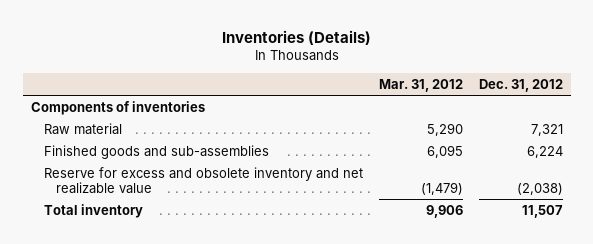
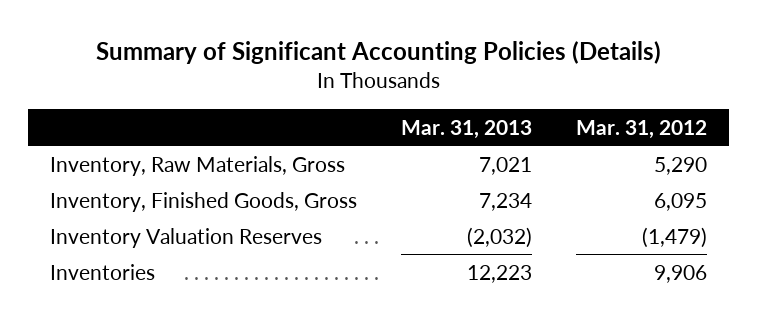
[221,29,371,45] Inventories (Details) -> [95,41,661,65] Summary of Significant Accounting Policies (Details)
[478,78,563,92] Dec. 31, 2012 -> none
none -> [401,119,533,139] Mar. 31, 2013
[30,100,205,115] Components of inventories -> none
[43,122,122,135] Raw material -> [49,155,345,176] Inventory, Raw Materials, Gross
[43,144,269,159] Finished goods and sub-assemblies -> [49,191,357,212] Inventory, Finished Goods, Gross
[43,166,363,195] Reserve for excess and obsolete inventory and net realizable value -> [49,227,322,248] Inventory Valuation Reserves
[43,203,143,218] Total inventory -> [49,263,155,280] Inventories

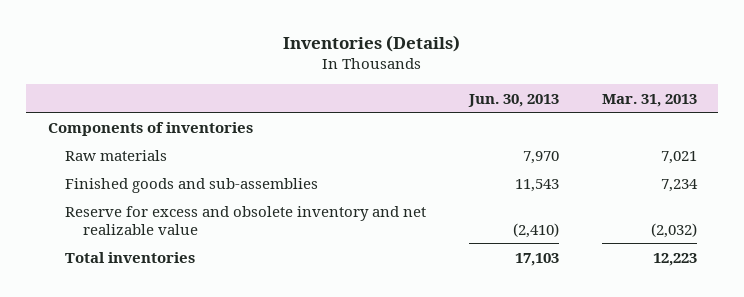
[95,41,661,65] Summary of Significant Accounting Policies (Details) -> [283,35,461,53] Inventories (Details)
[576,119,708,139] Mar. 31, 2012 -> none
none -> [468,93,560,107] Jun. 30, 2013
none -> [47,121,253,136] Components of inventories
[49,155,345,176] Inventory, Raw Materials, Gross -> [65,149,168,161] Raw materials
[49,191,357,212] Inventory, Finished Goods, Gross -> [65,177,319,193] Finished goods and sub-assemblies
[49,227,322,248] Inventory Valuation Reserves -> [65,205,427,235] Reserve for excess and obsolete inventory and net realizable value
[49,263,155,280] Inventories -> [65,251,196,263] Total inventories

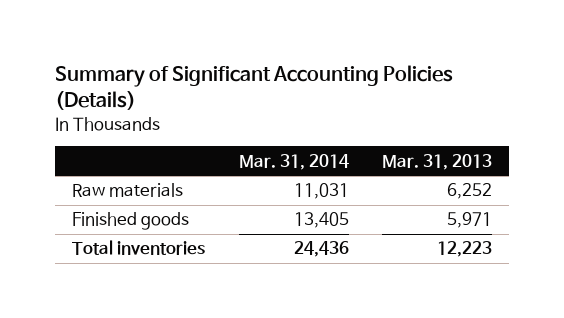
[283,35,461,53] Inventories (Details) -> [55,65,454,111] Summary of Significant Accounting Policies (Details)
[468,93,560,107] Jun. 30, 2013 -> none
none -> [238,153,349,170] Mar. 31, 2014
[47,121,253,136] Components of inventories -> none
[65,205,427,235] Reserve for excess and obsolete inventory and net realizable value -> none
[660,150,697,164] 7,021 -> [447,183,493,200] 6,252
[65,177,319,193] Finished goods and sub-assemblies -> [71,212,189,231] Finished goods
[660,178,698,192] 7,234 -> [447,212,493,229] 5,971

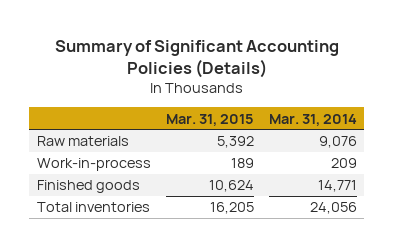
[382,153,493,170] Mar. 31, 2013 -> none
none -> [165,113,254,126] Mar. 31, 2015
[293,183,349,200] 11,031 -> [318,136,357,149] 9,076
none -> [36,158,151,172] Work-in-process
[293,212,349,229] 13,405 -> [317,180,357,193] 14,771
[293,241,349,258] 24,436 -> [309,202,357,215] 24,056

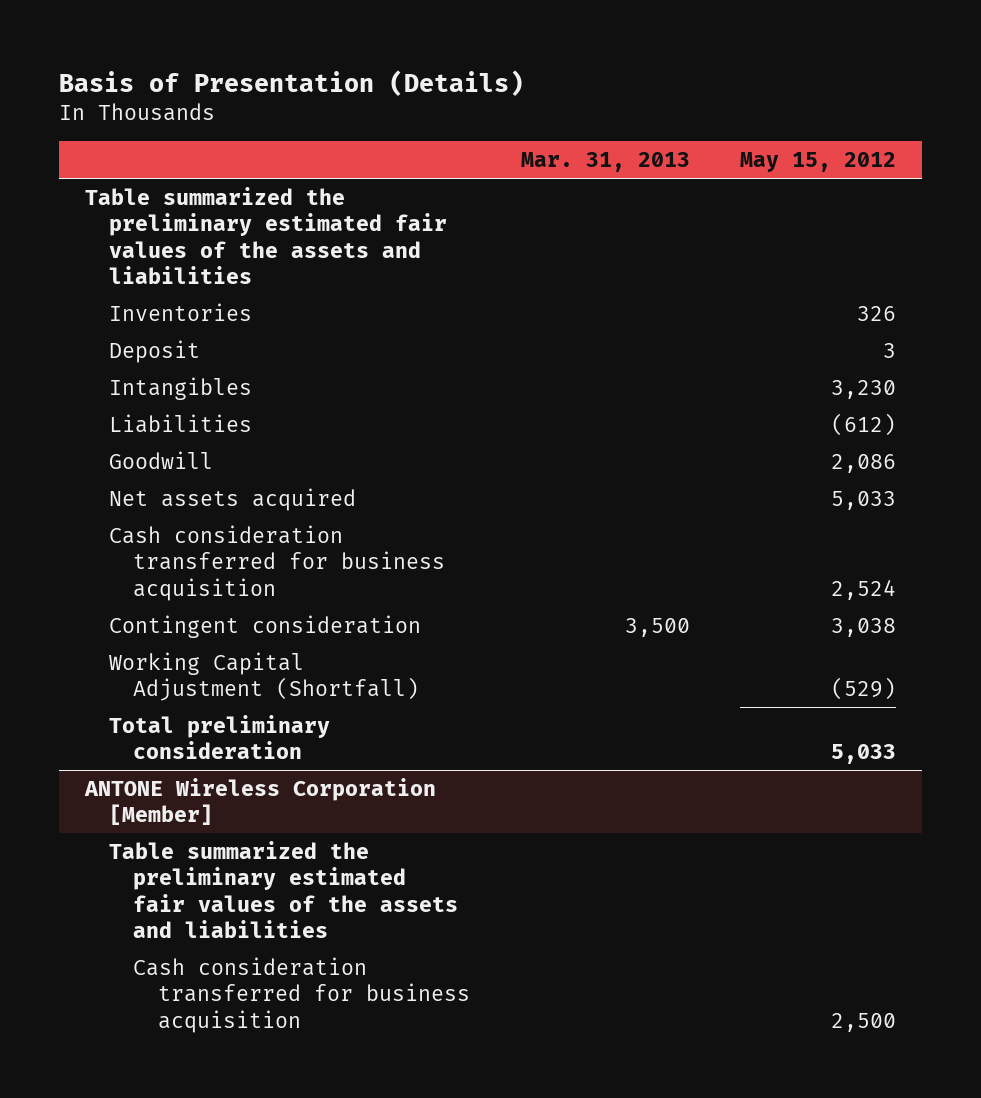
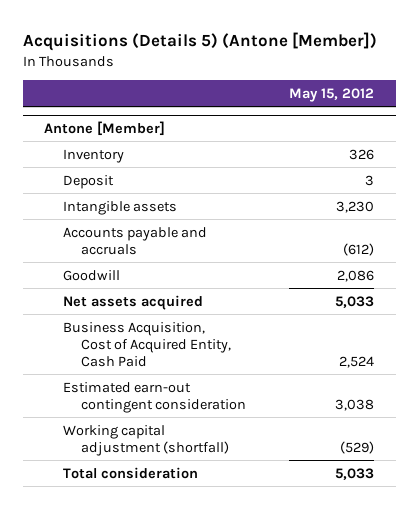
[59,69,525,96] Basis of Presentation (Details) -> [22,31,377,51] Acquisitions (Details 5) (Antone [Member])
[520,152,690,173] Mar. 31, 2013 -> none
[84,186,447,285] Table summarized the preliminary estimated fair values of the assets and liabilities -> none
none -> [44,121,166,137] Antone [Member]
[108,302,252,321] Inventories -> [62,148,124,163] Inventory
[108,376,252,400] Intangibles -> [62,200,177,215] Intangible assets
[108,413,252,433] Liabilities -> [62,226,207,255] Accounts payable and accruals
[83,777,436,826] ANTONE Wireless Corporation [Member] -> none
[108,840,459,939] Table summarized the preliminary estimated fair values of the assets and liabilities -> none
[133,956,470,1033] Cash consideration transferred for business acquisition -> none
[108,524,446,601] Cash consideration transferred for business acquisition -> [62,321,232,367] Business Acquisition, Cost of Acquired Entity, Cash Paid
[108,614,421,638] Contingent consideration -> [62,381,247,413] Estimated earn-out contingent consideration
[108,651,420,702] Working Capital Adjustment (Shortfall) -> [62,424,230,456] Working capital adjustment (shortfall)
[108,714,330,760] Total preliminary consideration -> [62,466,198,479] Total consideration

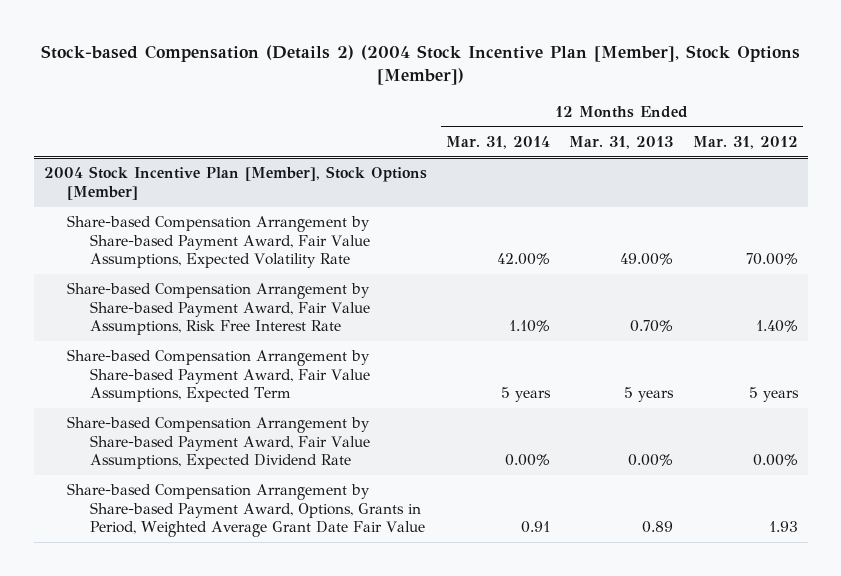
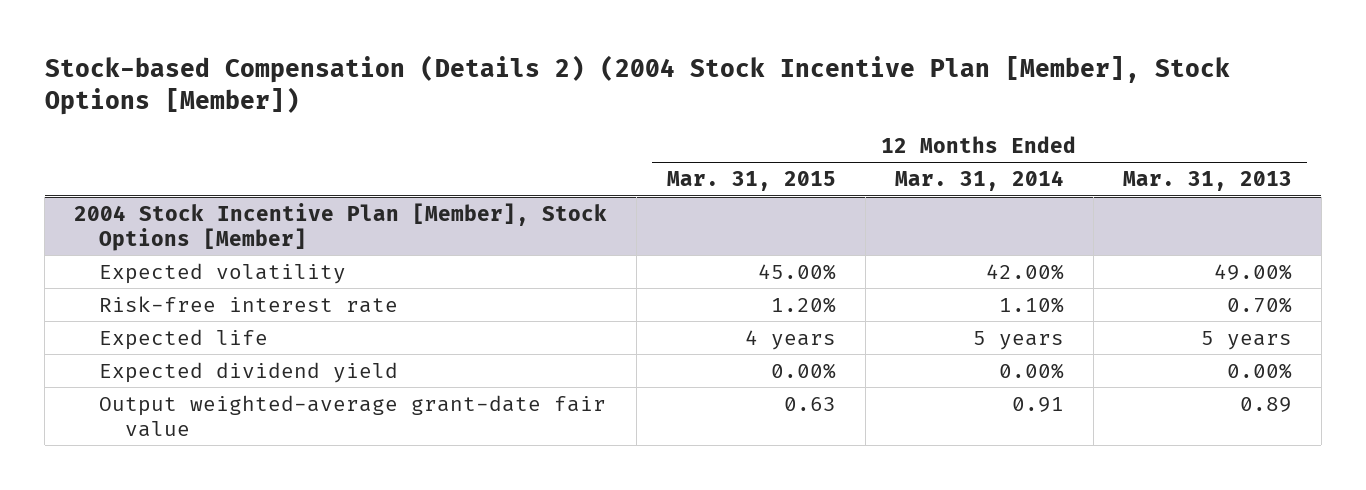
[692,135,798,149] Mar. 31, 2012 -> none
none -> [666,171,836,192] Mar. 31, 2015
[66,215,370,269] Share-based Compensation Arrangement by Share-based Payment Award, Fair Value Assumptions, Expected Volatility Rate -> [99,262,347,284] Expected volatility
[66,282,370,336] Share-based Compensation Arrangement by Share-based Payment Award, Fair Value Assumptions, Risk Free Interest Rate -> [99,295,399,313] Risk-free interest rate
[66,349,370,403] Share-based Compensation Arrangement by Share-based Payment Award, Fair Value Assumptions, Expected Term -> [99,328,269,350] Expected life
[66,416,370,470] Share-based Compensation Arrangement by Share-based Payment Award, Fair Value Assumptions, Expected Dividend Rate -> [99,361,399,383] Expected dividend yield
[66,483,425,538] Share-based Compensation Arrangement by Share-based Payment Award, Options, Grants in Period, Weighted Average Grant Date Fair Value -> [99,394,607,437] Output weighted-average grant-date fair value

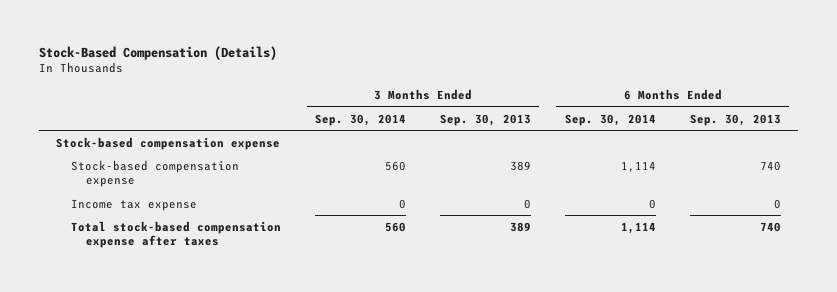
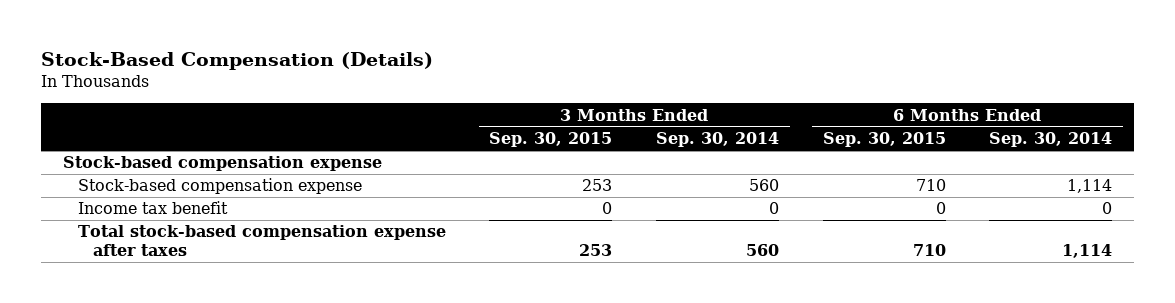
[440,113,532,126] Sep. 30, 2013 -> none
[689,113,781,126] Sep. 30, 2013 -> none
none -> [489,132,613,148] Sep. 30, 2015
none -> [822,132,946,148] Sep. 30, 2015
[71,198,198,211] Income tax expense -> [77,201,228,215] Income tax benefit

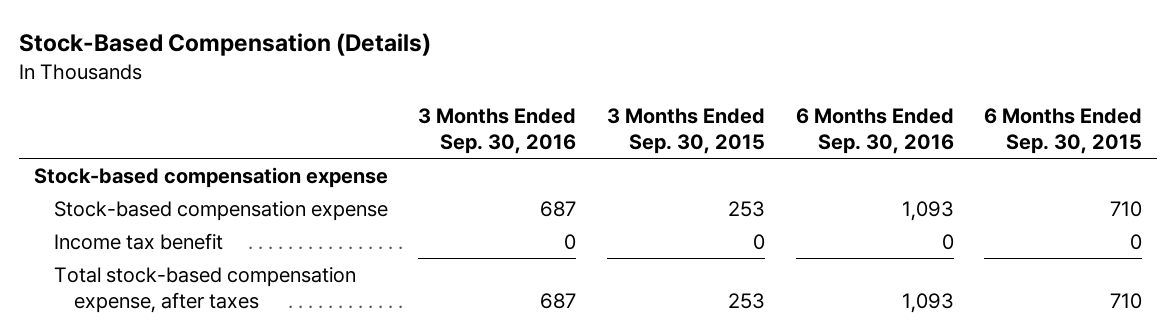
[656,132,780,148] Sep. 30, 2014 -> none
[989,132,1113,148] Sep. 30, 2014 -> none
none -> [418,107,577,155] 3 Months Ended Sep. 30, 2016
none -> [795,107,954,155] 6 Months Ended Sep. 30, 2016
[77,225,446,257] Total stock-based compensation expense after taxes -> [53,266,356,314] Total stock-based compensation expense, after taxes

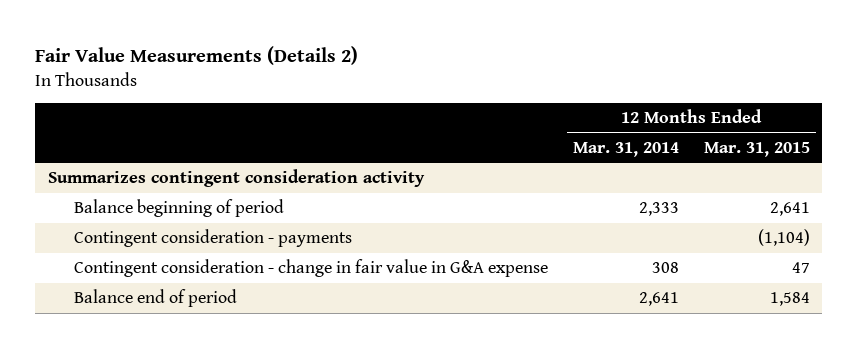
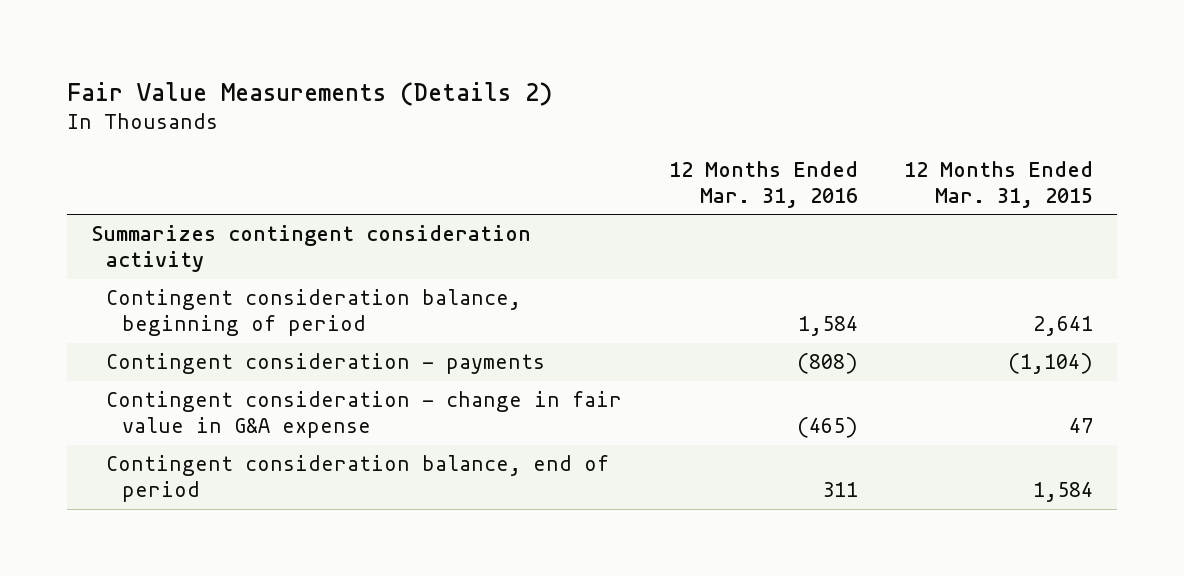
[572,141,679,157] Mar. 31, 2014 -> none
none -> [668,160,858,208] 12 Months Ended Mar. 31, 2016
[73,199,284,218] Balance beginning of period -> [106,289,522,337] Contingent consideration balance, beginning of period
[73,289,237,308] Balance end of period -> [106,455,610,503] Contingent consideration balance, end of period

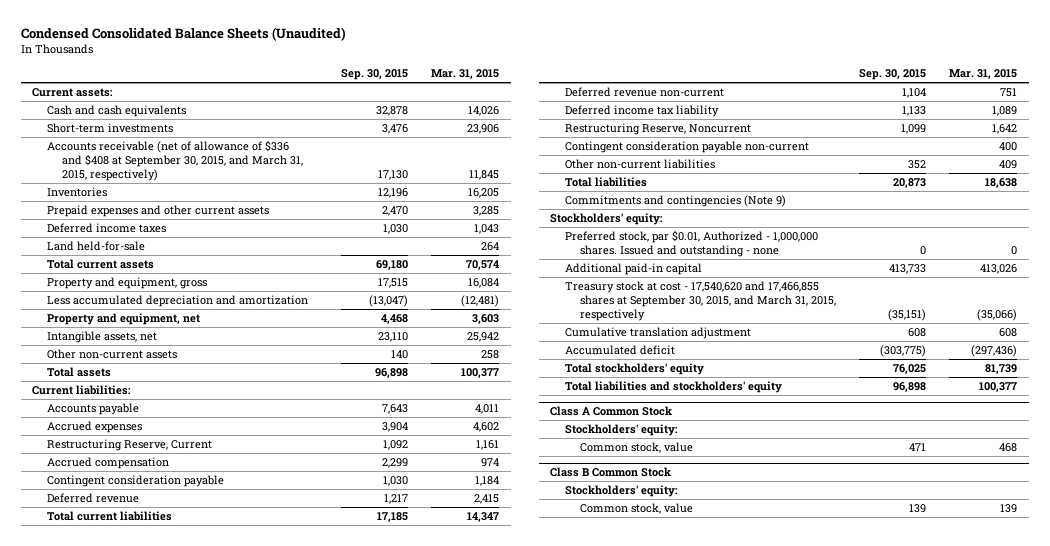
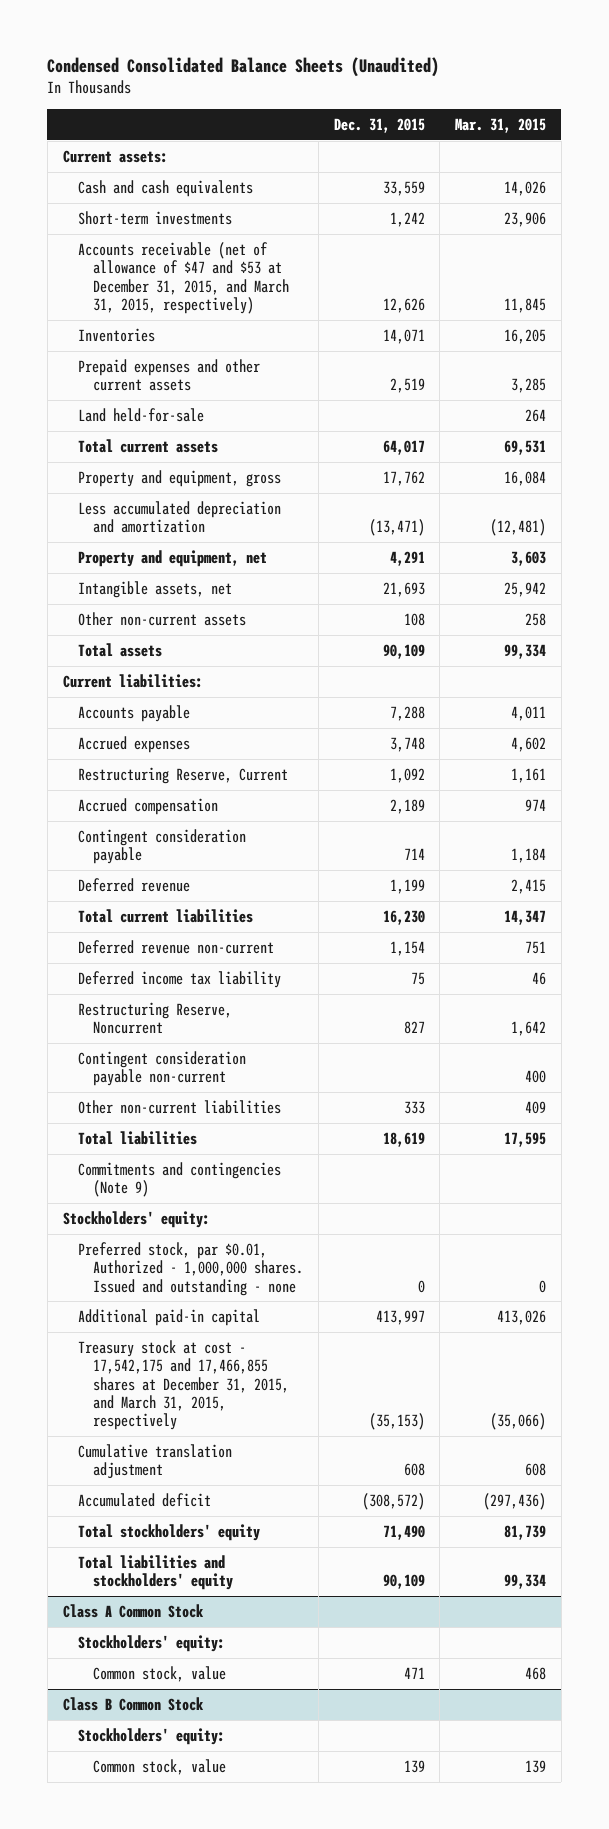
[340,69,408,81] Sep. 30, 2015 -> none
none -> [333,118,425,134] Dec. 31, 2015
[47,139,303,181] Accounts receivable (net of allowance of $336 and $408 at September 30, 2015, and March 31, 2015, respectively) -> [77,241,290,314] Accounts receivable (net of allowance of $47 and $53 at December 31, 2015, and March 31, 2015, respectively)
[47,222,167,233] Deferred income taxes -> none
[466,259,500,270] 70,574 -> [504,439,547,455] 69,531
[461,367,500,378] 100,377 -> [504,643,547,659] 99,334
[992,105,1018,116] 1,089 -> [532,971,547,985] 46
[985,177,1018,188] 18,638 -> [504,1131,547,1147] 17,595
[565,280,836,321] Treasury stock at cost - 17,540,620 and 17,466,855 shares at September 30, 2015, and March 31, 2015, respectively -> [77,1339,290,1431] Treasury stock at cost - 17,542,175 and 17,466,855 shares at December 31, 2015, and March 31, 2015, respectively
[979,381,1018,392] 100,377 -> [504,1574,547,1590] 99,334

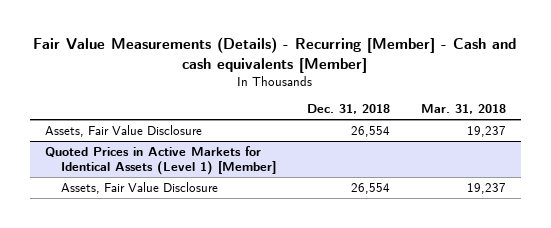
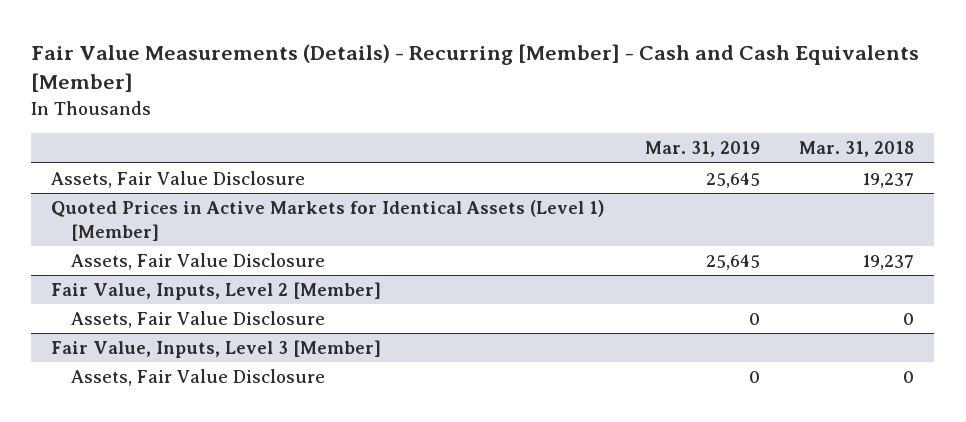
[33,37,517,73] Fair Value Measurements (Details) - Recurring [Member] - Cash and cash equivalents [Member] -> [31,44,920,93] Fair Value Measurements (Details) - Recurring [Member] - Cash and Cash Equivalents [Member]
[306,103,390,114] Dec. 31, 2018 -> none
none -> [644,141,760,158] Mar. 31, 2019
none -> [51,282,382,301] Fair Value, Inputs, Level 2 [Member]
none -> [71,311,326,329] Assets, Fair Value Disclosure
none -> [51,340,382,359] Fair Value, Inputs, Level 3 [Member]
none -> [71,369,326,387] Assets, Fair Value Disclosure

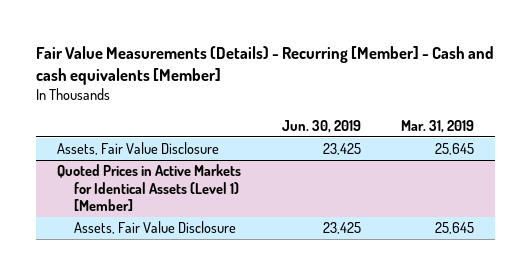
[31,44,920,93] Fair Value Measurements (Details) - Recurring [Member] - Cash and Cash Equivalents [Member] -> [36,45,495,85] Fair Value Measurements (Details) - Recurring [Member] - Cash and cash equivalents [Member]
[799,141,915,158] Mar. 31, 2018 -> none
none -> [281,119,361,133] Jun. 30, 2019
[51,282,382,301] Fair Value, Inputs, Level 2 [Member] -> none
[71,311,326,329] Assets, Fair Value Disclosure -> none
[51,340,382,359] Fair Value, Inputs, Level 3 [Member] -> none
[71,369,326,387] Assets, Fair Value Disclosure -> none

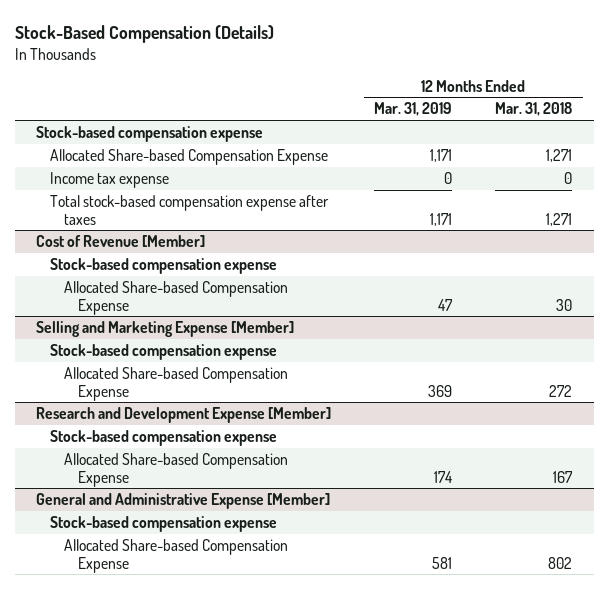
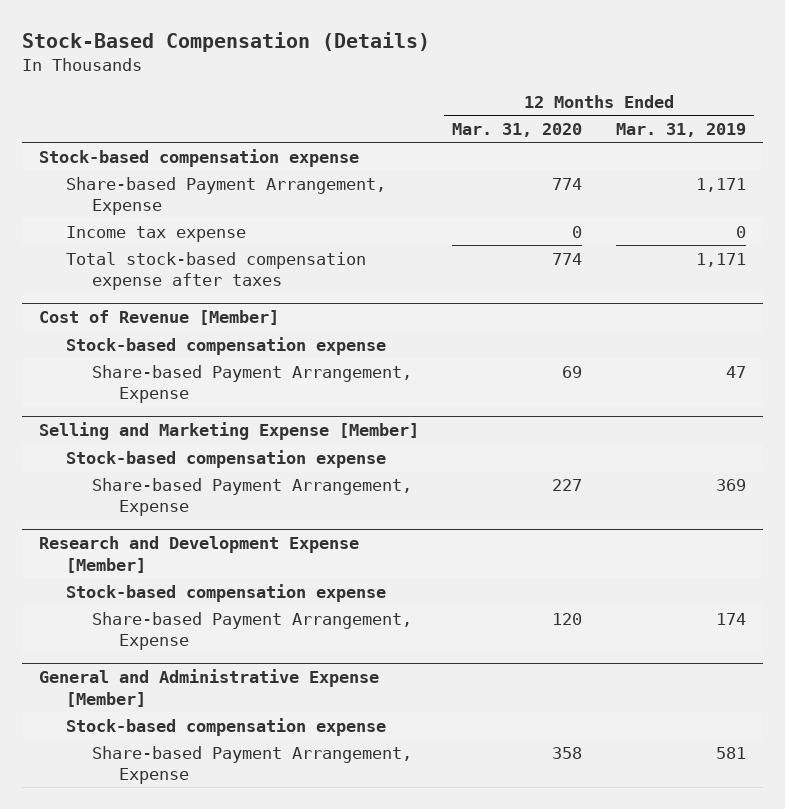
[495,102,573,117] Mar. 31, 2018 -> none
none -> [452,122,583,137] Mar. 31, 2020
[50,148,329,165] Allocated Share-based Compensation Expense -> [65,176,386,215] Share-based Payment Arrangement, Expense
[63,280,288,315] Allocated Share-based Compensation Expense -> [92,364,413,403] Share-based Payment Arrangement, Expense
[63,366,288,401] Allocated Share-based Compensation Expense -> [92,477,413,516] Share-based Payment Arrangement, Expense
[63,452,288,487] Allocated Share-based Compensation Expense -> [92,611,413,650] Share-based Payment Arrangement, Expense
[63,538,288,573] Allocated Share-based Compensation Expense -> [92,745,413,784] Share-based Payment Arrangement, Expense

